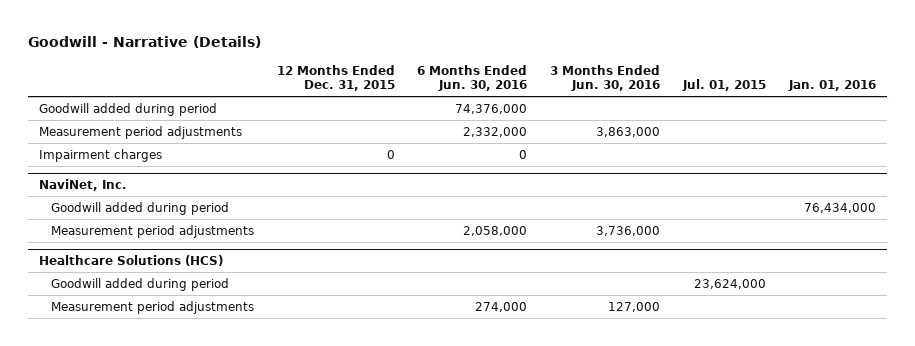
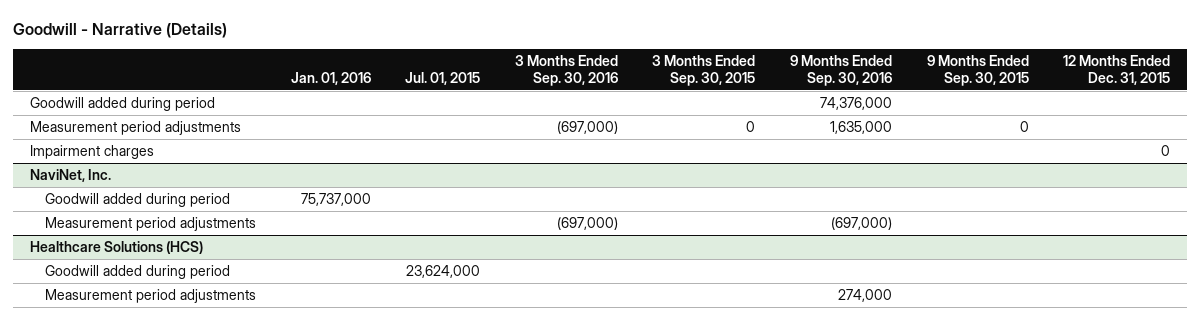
[417,64,528,92] 6 Months Ended Jun. 30, 2016 -> none
[550,64,661,92] 3 Months Ended Jun. 30, 2016 -> none
none -> [514,55,618,86] 3 Months Ended Sep. 30, 2016
none -> [652,55,756,86] 3 Months Ended Sep. 30, 2015
none -> [789,55,892,86] 9 Months Ended Sep. 30, 2016
none -> [926,55,1029,86] 9 Months Ended Sep. 30, 2015
[803,202,876,213] 76,434,000 -> [300,193,371,207] 75,737,000

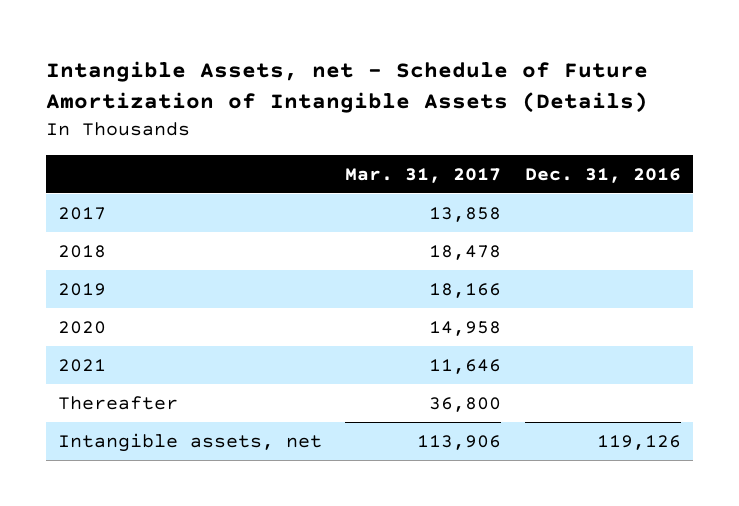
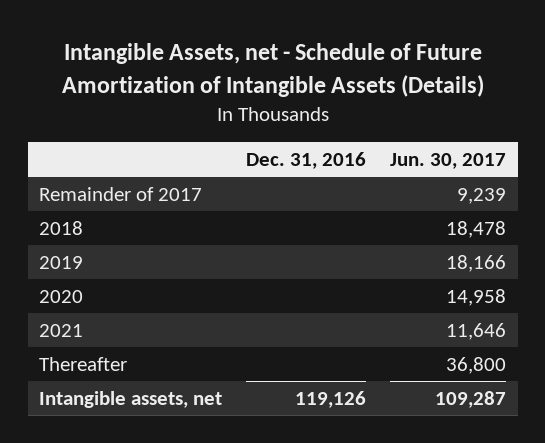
[345,167,502,183] Mar. 31, 2017 -> none
none -> [390,153,507,170] Jun. 30, 2017
[57,206,106,220] 2017 -> [39,186,203,201] Remainder of 2017

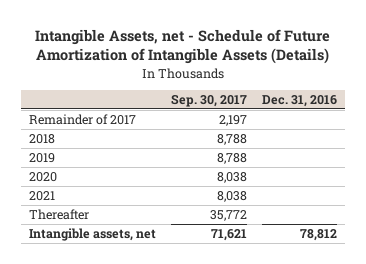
[390,153,507,170] Jun. 30, 2017 -> none
none -> [170,94,247,108] Sep. 30, 2017
[295,390,367,408] 119,126 -> [300,228,338,241] 78,812

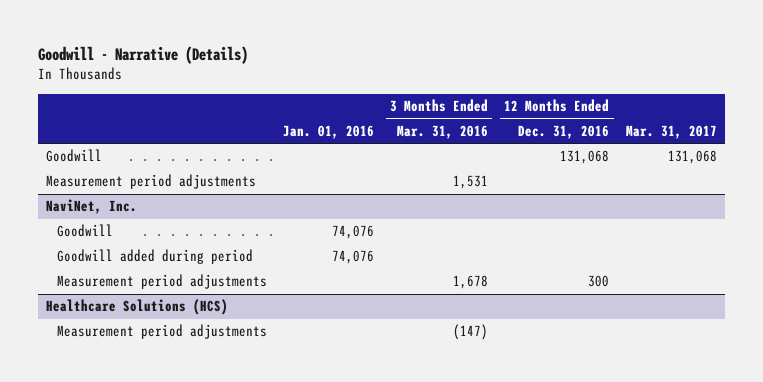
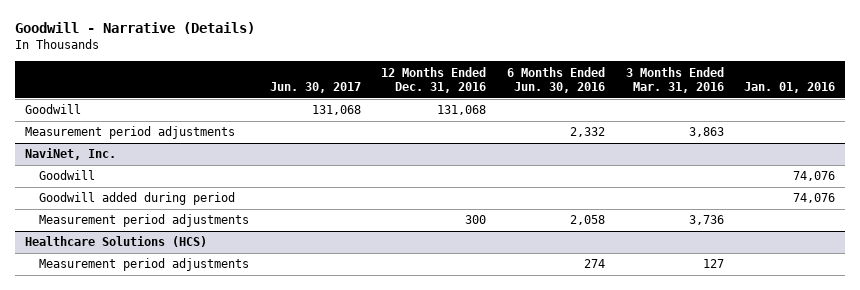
[625,124,717,139] Mar. 31, 2017 -> none
none -> [269,82,361,94] Jun. 30, 2017
none -> [506,66,605,94] 6 Months Ended Jun. 30, 2016
[453,175,489,190] 1,531 -> [688,127,724,138] 3,863
[453,275,489,290] 1,678 -> [688,215,724,226] 3,736
[453,324,489,341] (147) -> [702,259,724,269] 127

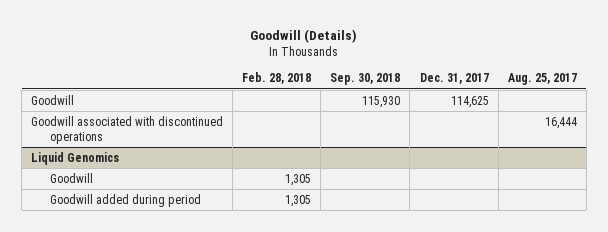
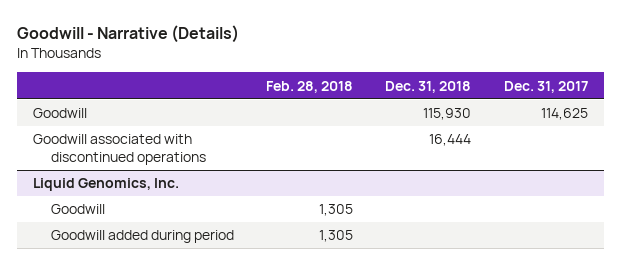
[249,28,357,43] Goodwill (Details) -> [17,25,240,44] Goodwill - Narrative (Details)
[330,73,401,86] Sep. 30, 2018 -> none
[507,73,577,86] Aug. 25, 2017 -> none
none -> [385,80,472,93] Dec. 31, 2018
[31,151,120,165] Liquid Genomics -> [33,178,180,192] Liquid Genomics, Inc.

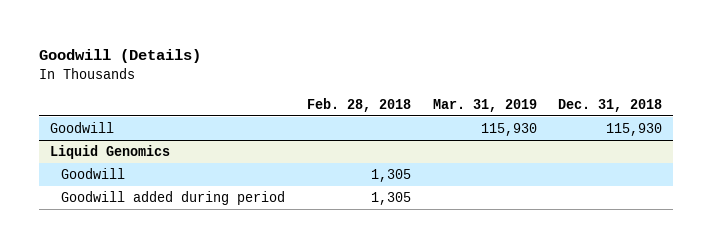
[17,25,240,44] Goodwill - Narrative (Details) -> [39,49,202,64] Goodwill (Details)
[503,80,588,93] Dec. 31, 2017 -> none
none -> [432,98,537,112] Mar. 31, 2019
[33,134,207,165] Goodwill associated with discontinued operations -> none
[33,178,180,192] Liquid Genomics, Inc. -> [50,145,171,160] Liquid Genomics

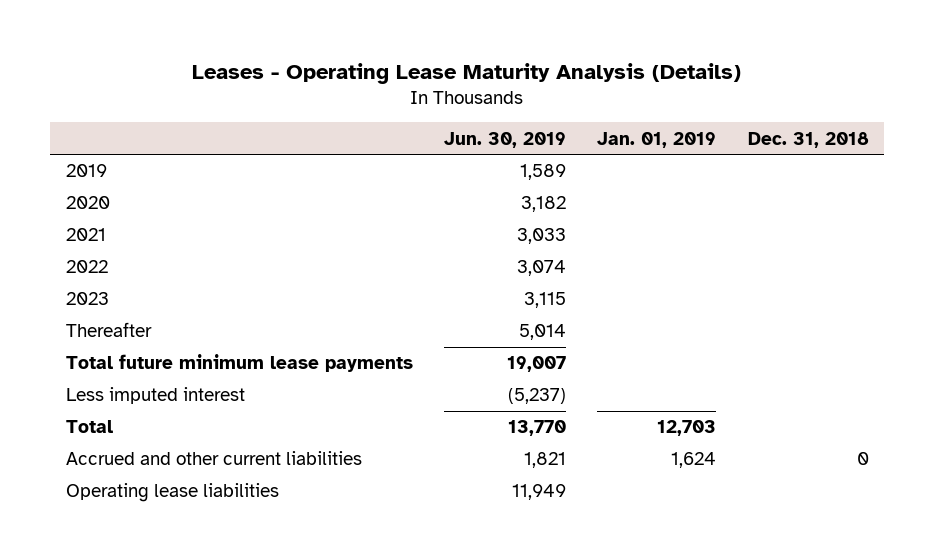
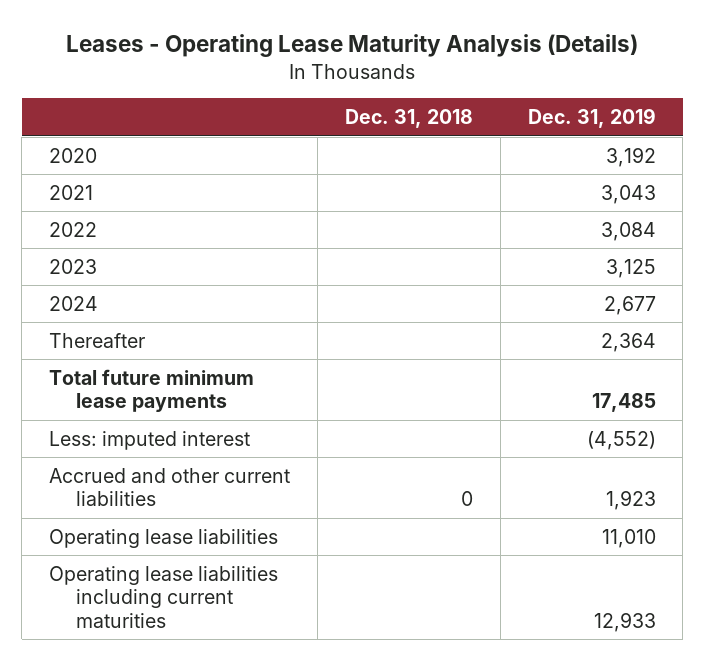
[444,131,567,148] Jun. 30, 2019 -> none
[597,131,717,148] Jan. 01, 2019 -> none
none -> [527,108,656,129] Dec. 31, 2019
[65,164,107,178] 2019 -> none
none -> [48,295,98,311] 2024
[65,420,113,434] Total -> none
[65,387,245,405] Less imputed interest -> [48,430,250,450] Less: imputed interest
none -> [48,565,278,628] Operating lease liabilities including current maturities

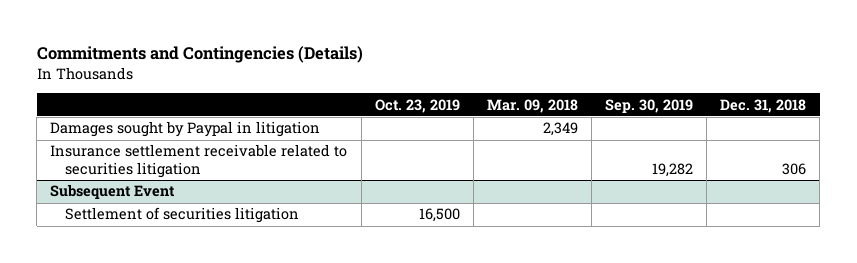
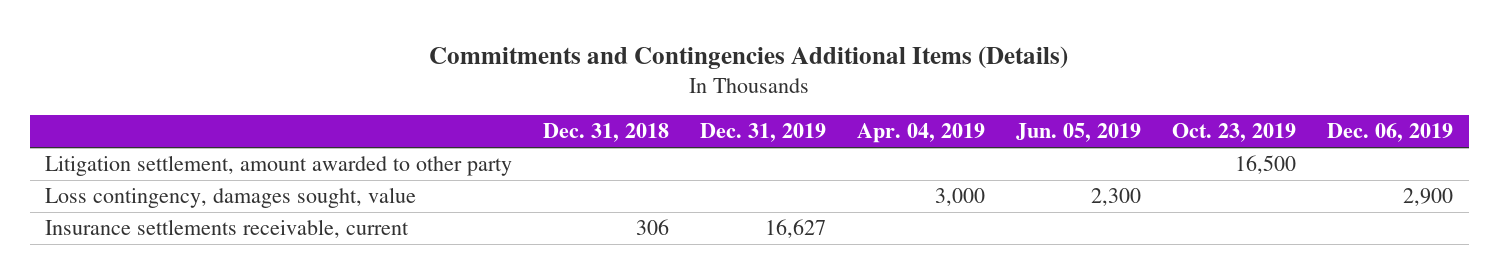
[36,46,363,64] Commitments and Contingencies (Details) -> [429,45,1069,69] Commitments and Contingencies Additional Items (Details)
[486,98,578,113] Mar. 09, 2018 -> none
[604,98,693,113] Sep. 30, 2019 -> none
none -> [700,123,827,143] Dec. 31, 2019
none -> [857,123,986,144] Apr. 04, 2019
none -> [1016,123,1142,143] Jun. 05, 2019
none -> [1327,123,1454,143] Dec. 06, 2019
[50,184,176,200] Subsequent Event -> none
[65,207,300,224] Settlement of securities litigation -> none
none -> [45,155,513,177] Litigation settlement, amount awarded to other party
[50,121,321,138] Damages sought by Paypal in litigation -> [45,187,417,209] Loss contingency, damages sought, value
[50,144,348,179] Insurance settlement receivable related to securities litigation -> [45,219,410,239] Insurance settlements receivable, current

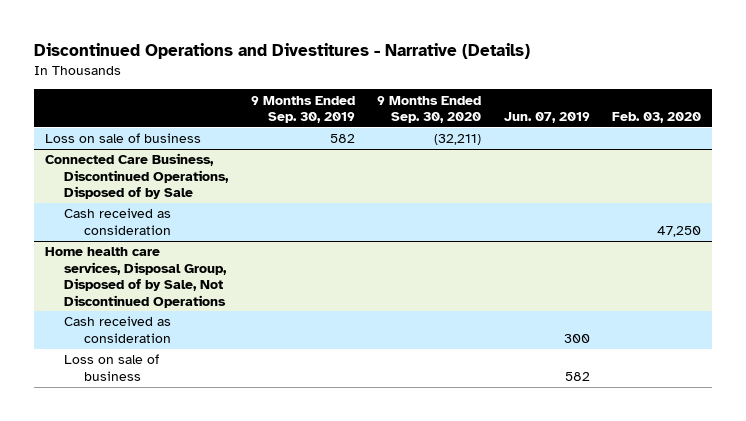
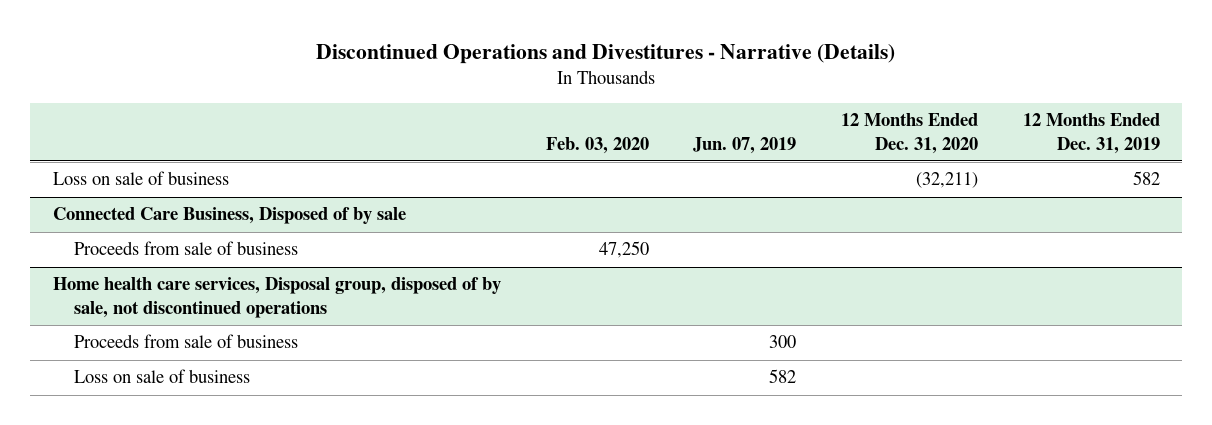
[250,95,355,124] 9 Months Ended Sep. 30, 2019 -> none
[377,95,482,124] 9 Months Ended Sep. 30, 2020 -> none
none -> [840,113,978,154] 12 Months Ended Dec. 31, 2020
none -> [1022,113,1160,154] 12 Months Ended Dec. 31, 2019
[44,153,230,200] Connected Care Business, Discontinued Operations, Disposed of by Sale -> [52,207,406,225] Connected Care Business, Disposed of by sale
[64,208,172,235] Cash received as consideration -> [73,241,298,256] Proceeds from sale of business
[44,247,228,308] Home health care services, Disposal Group, Disposed of by Sale, Not Discontinued Operations -> [52,277,501,318] Home health care services, Disposal group, disposed of by sale, not discontinued operations
[64,316,172,343] Cash received as consideration -> [73,334,298,349] Proceeds from sale of business

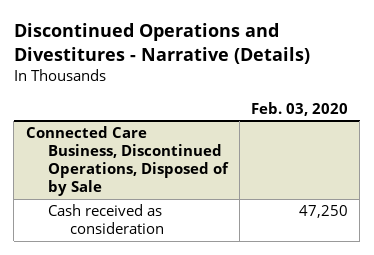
[693,136,797,154] Jun. 07, 2019 -> none
[840,113,978,154] 12 Months Ended Dec. 31, 2020 -> none
[1022,113,1160,154] 12 Months Ended Dec. 31, 2019 -> none
[52,171,229,186] Loss on sale of business -> none
[52,277,501,318] Home health care services, Disposal group, disposed of by sale, not discontinued operations -> none
[73,334,298,349] Proceeds from sale of business -> none
[73,369,250,384] Loss on sale of business -> none
[52,207,406,225] Connected Care Business, Disposed of by sale -> [25,126,229,196] Connected Care Business, Discontinued Operations, Disposed of by Sale
[73,241,298,256] Proceeds from sale of business -> [47,204,165,235] Cash received as consideration

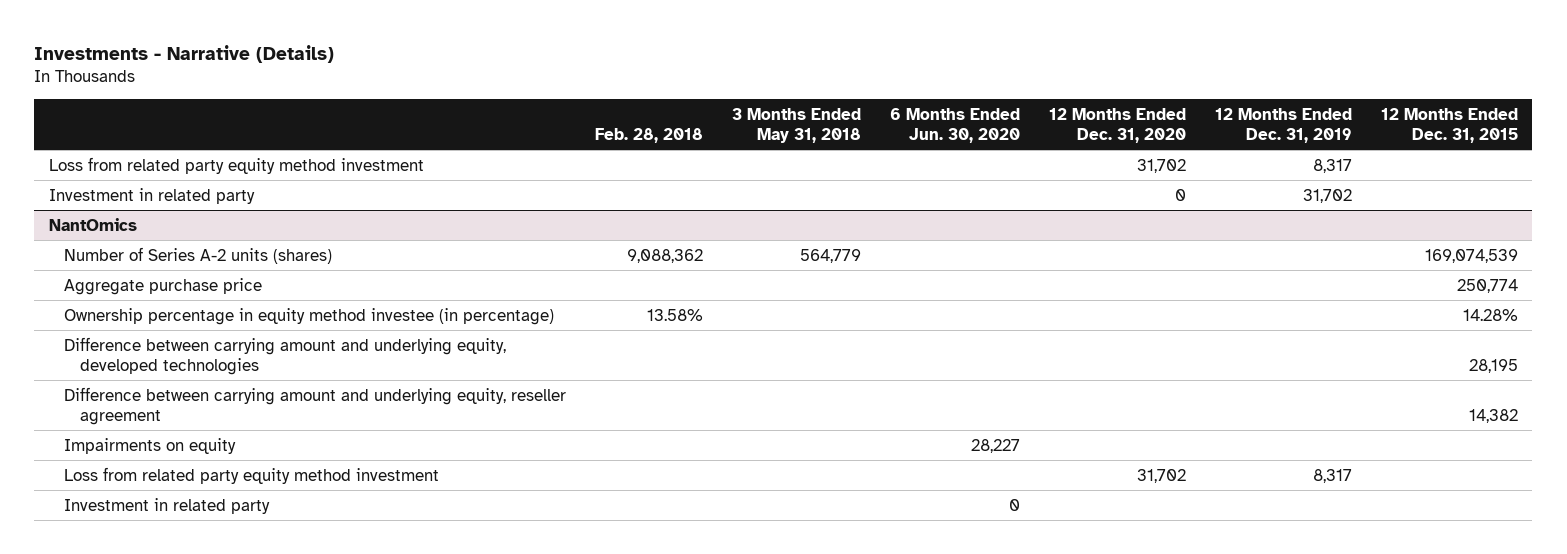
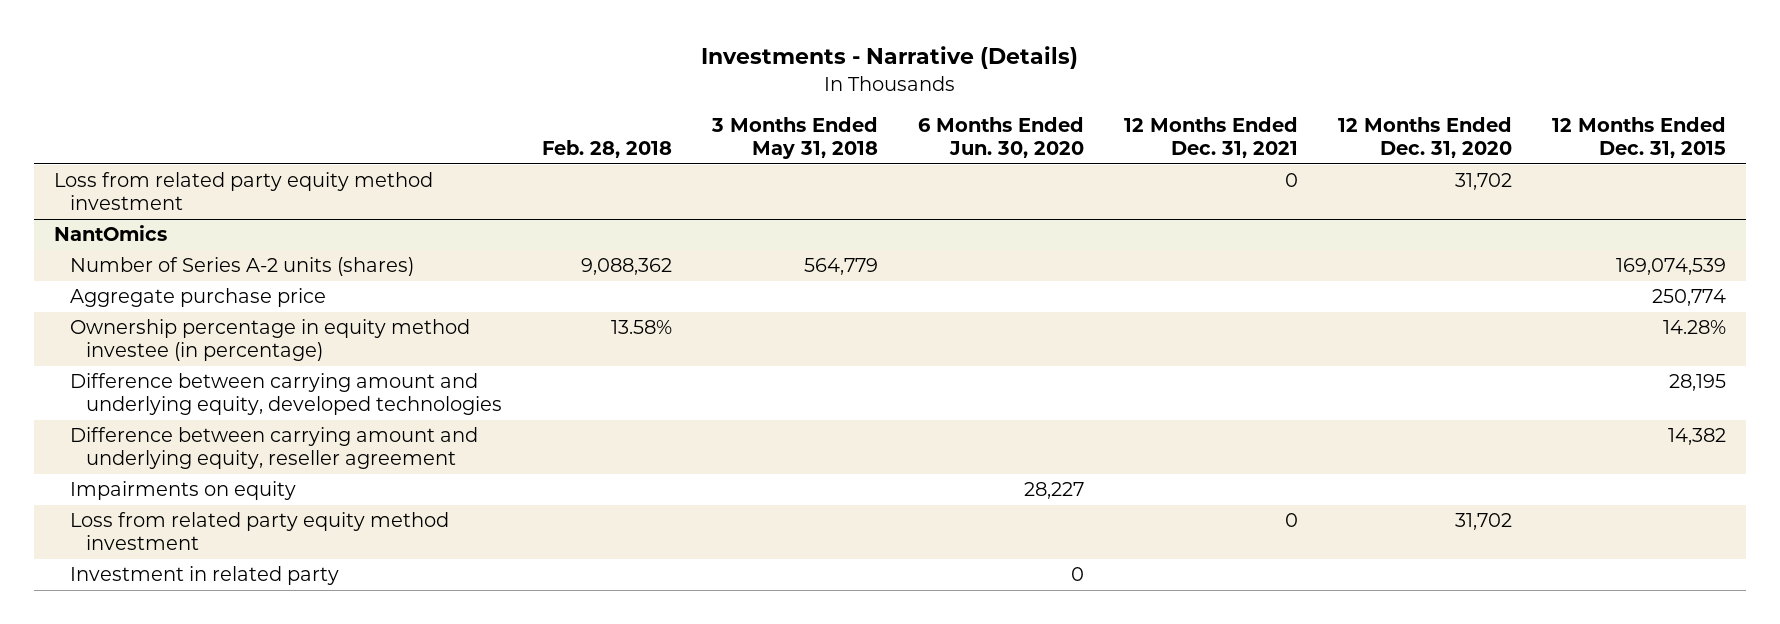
[1215,107,1353,144] 12 Months Ended Dec. 31, 2019 -> none
none -> [1123,117,1298,159] 12 Months Ended Dec. 31, 2021
[48,187,255,204] Investment in related party -> none

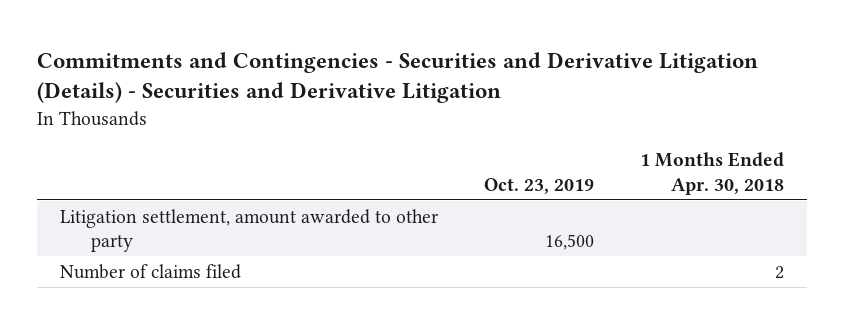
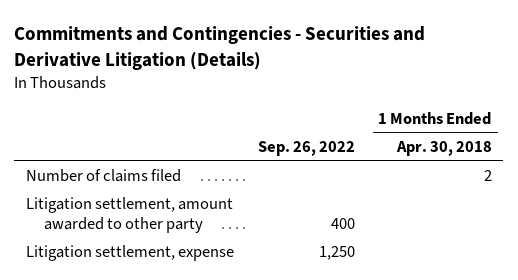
[37,51,759,104] Commitments and Contingencies - Securities and Derivative Litigation (Details) - Securities and Derivative Litigation -> [14,26,426,70] Commitments and Contingencies - Securities and Derivative Litigation (Details)
[484,177,595,194] Oct. 23, 2019 -> none
none -> [257,141,355,157] Sep. 26, 2022
[60,208,439,253] Litigation settlement, amount awarded to other party -> [26,197,234,234] Litigation settlement, amount awarded to other party
none -> [26,245,235,262] Litigation settlement, expense

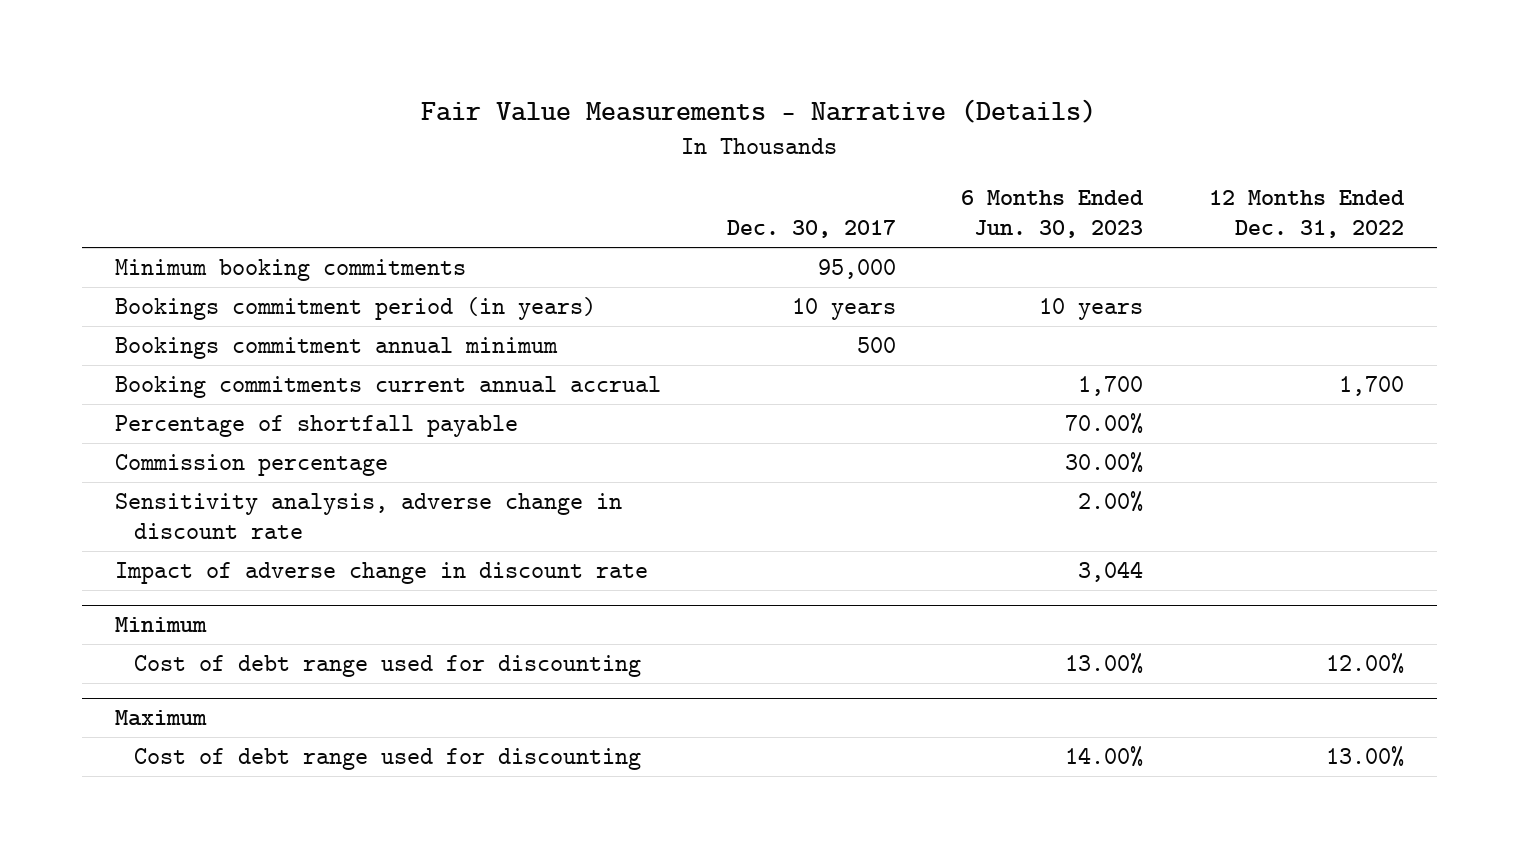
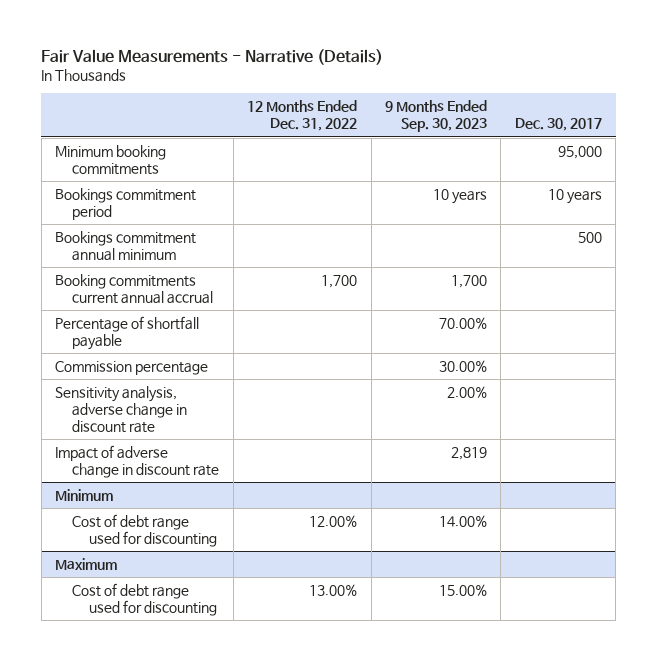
[961,190,1145,239] 6 Months Ended Jun. 30, 2023 -> none
none -> [385,100,488,133] 9 Months Ended Sep. 30, 2023
[114,297,596,321] Bookings commitment period (in years) -> [55,187,197,221] Bookings commitment period

